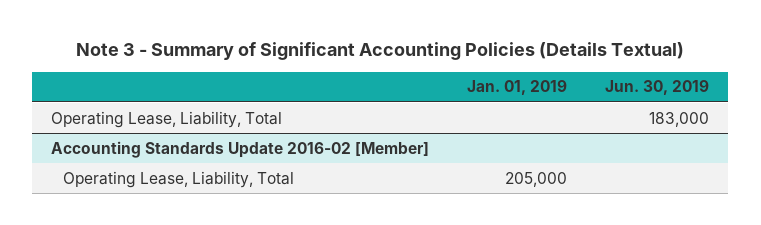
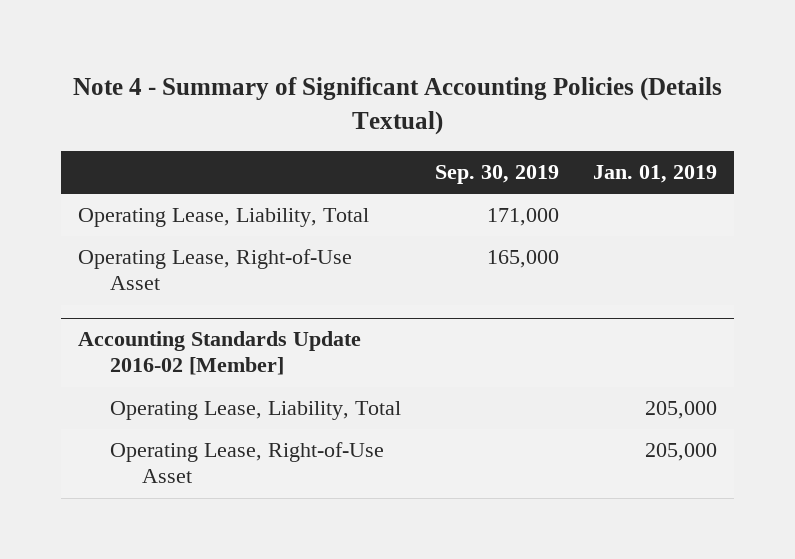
[76,42,685,61] Note 3 - Summary of Significant Accounting Policies (Details Textual) -> [72,77,722,136] Note 4 - Summary of Significant Accounting Policies (Details Textual)
[605,80,710,96] Jun. 30, 2019 -> none
none -> [435,165,560,185] Sep. 30, 2019
none -> [78,249,353,291] Operating Lease, Right-of-Use Asset
none -> [110,442,385,484] Operating Lease, Right-of-Use Asset

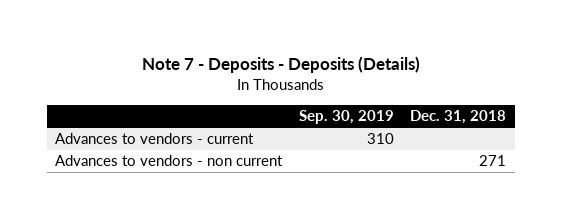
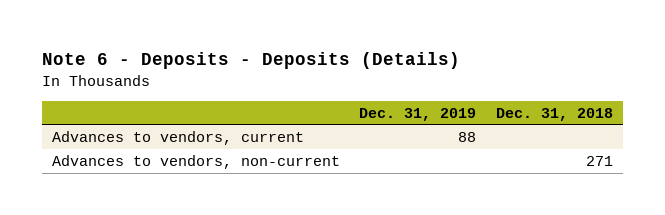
[141,56,420,74] Note 7 - Deposits - Deposits (Details) -> [41,52,460,70] Note 6 - Deposits - Deposits (Details)
[298,110,394,125] Sep. 30, 2019 -> none
none -> [359,107,477,121] Dec. 31, 2019
[55,133,255,145] Advances to vendors - current -> [51,130,304,145] Advances to vendors, current
[55,155,284,167] Advances to vendors - non current -> [51,154,340,169] Advances to vendors, non-current

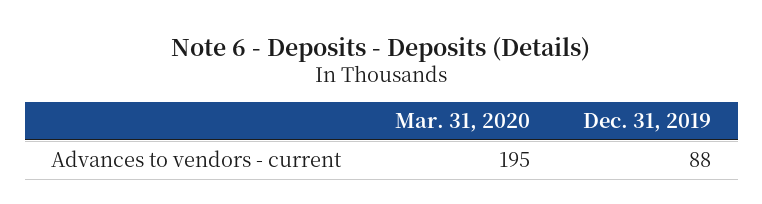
[496,107,614,121] Dec. 31, 2018 -> none
none -> [394,113,530,133] Mar. 31, 2020
[51,154,340,169] Advances to vendors, non-current -> none
[51,130,304,145] Advances to vendors, current -> [51,150,343,168] Advances to vendors - current

